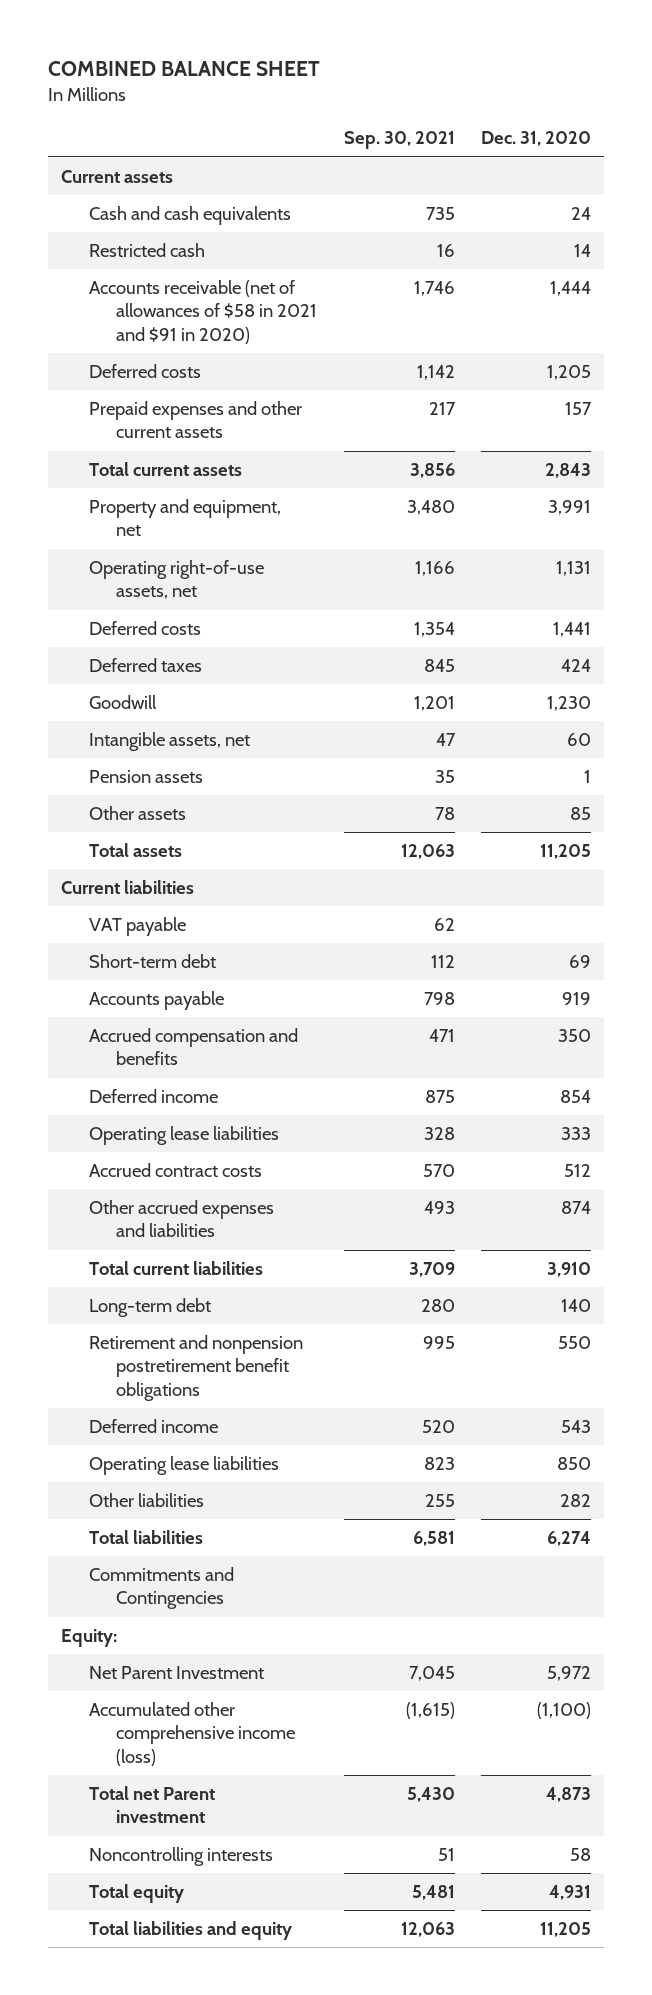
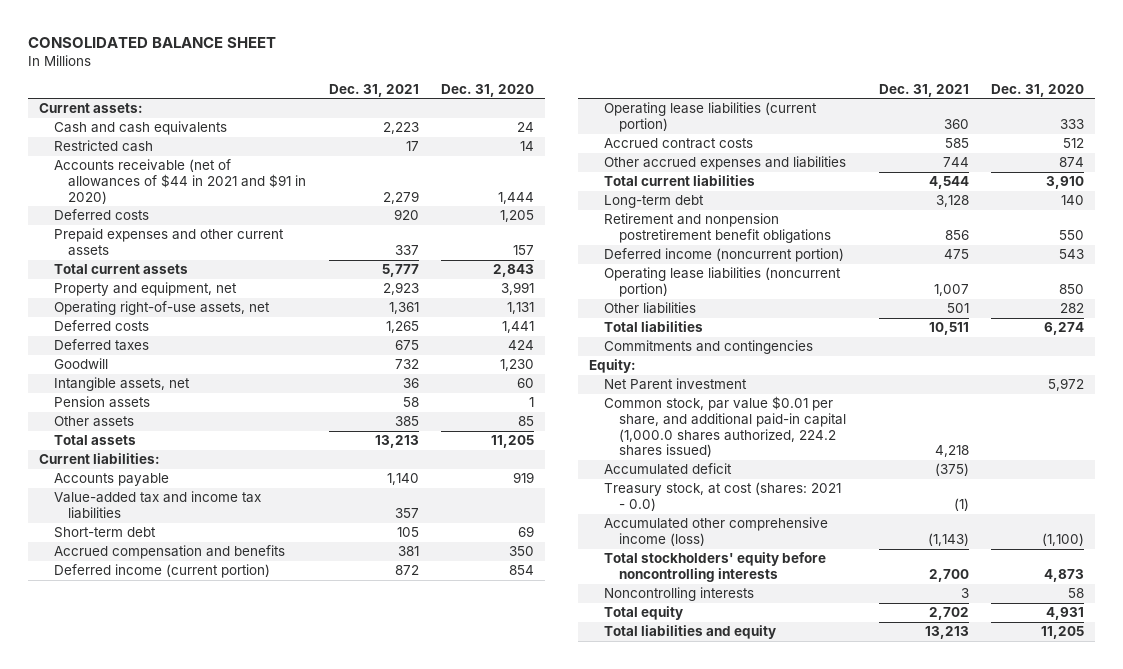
[48,61,321,77] COMBINED BALANCE SHEET -> [27,37,276,49] CONSOLIDATED BALANCE SHEET
[343,131,455,150] Sep. 30, 2021 -> none
none -> [328,83,419,97] Dec. 31, 2021
[61,169,174,183] Current assets -> [38,103,143,114] Current assets:
[88,279,318,344] Accounts receivable (net of allowances of $58 in 2021 and $91 in 2020) -> [53,159,307,204] Accounts receivable (net of allowances of $44 in 2021 and $91 in 2020)
[88,916,186,936] VAT payable -> none
[61,879,195,894] Current liabilities -> [38,453,160,465] Current liabilities:
none -> [53,491,261,519] Value-added tax and income tax liabilities
[88,953,216,968] Short-term debt -> [53,527,156,539] Short-term debt
[88,1088,218,1103] Deferred income -> [53,564,270,579] Deferred income (current portion)
[88,1125,279,1145] Operating lease liabilities -> [603,102,817,132] Operating lease liabilities (current portion)
[88,1418,218,1433] Deferred income -> [603,248,844,263] Deferred income (noncurrent portion)
[88,1455,279,1475] Operating lease liabilities -> [603,267,841,297] Operating lease liabilities (noncurrent portion)
[88,1566,234,1610] Commitments and Contingencies -> [603,340,813,355] Commitments and contingencies
[88,1665,264,1679] Net Parent Investment -> [603,378,747,391] Net Parent investment
none -> [603,396,846,458] Common stock, par value $0.01 per share, and additional paid-in capital (1,000.0 shares authorized, 224.2 shares issued)
none -> [603,463,732,476] Accumulated deficit
none -> [603,482,841,511] Treasury stock, at cost (shares: 2021 - 0.0)
[88,1785,215,1824] Total net Parent investment -> [603,552,826,582] Total stockholders' equity before noncontrolling interests

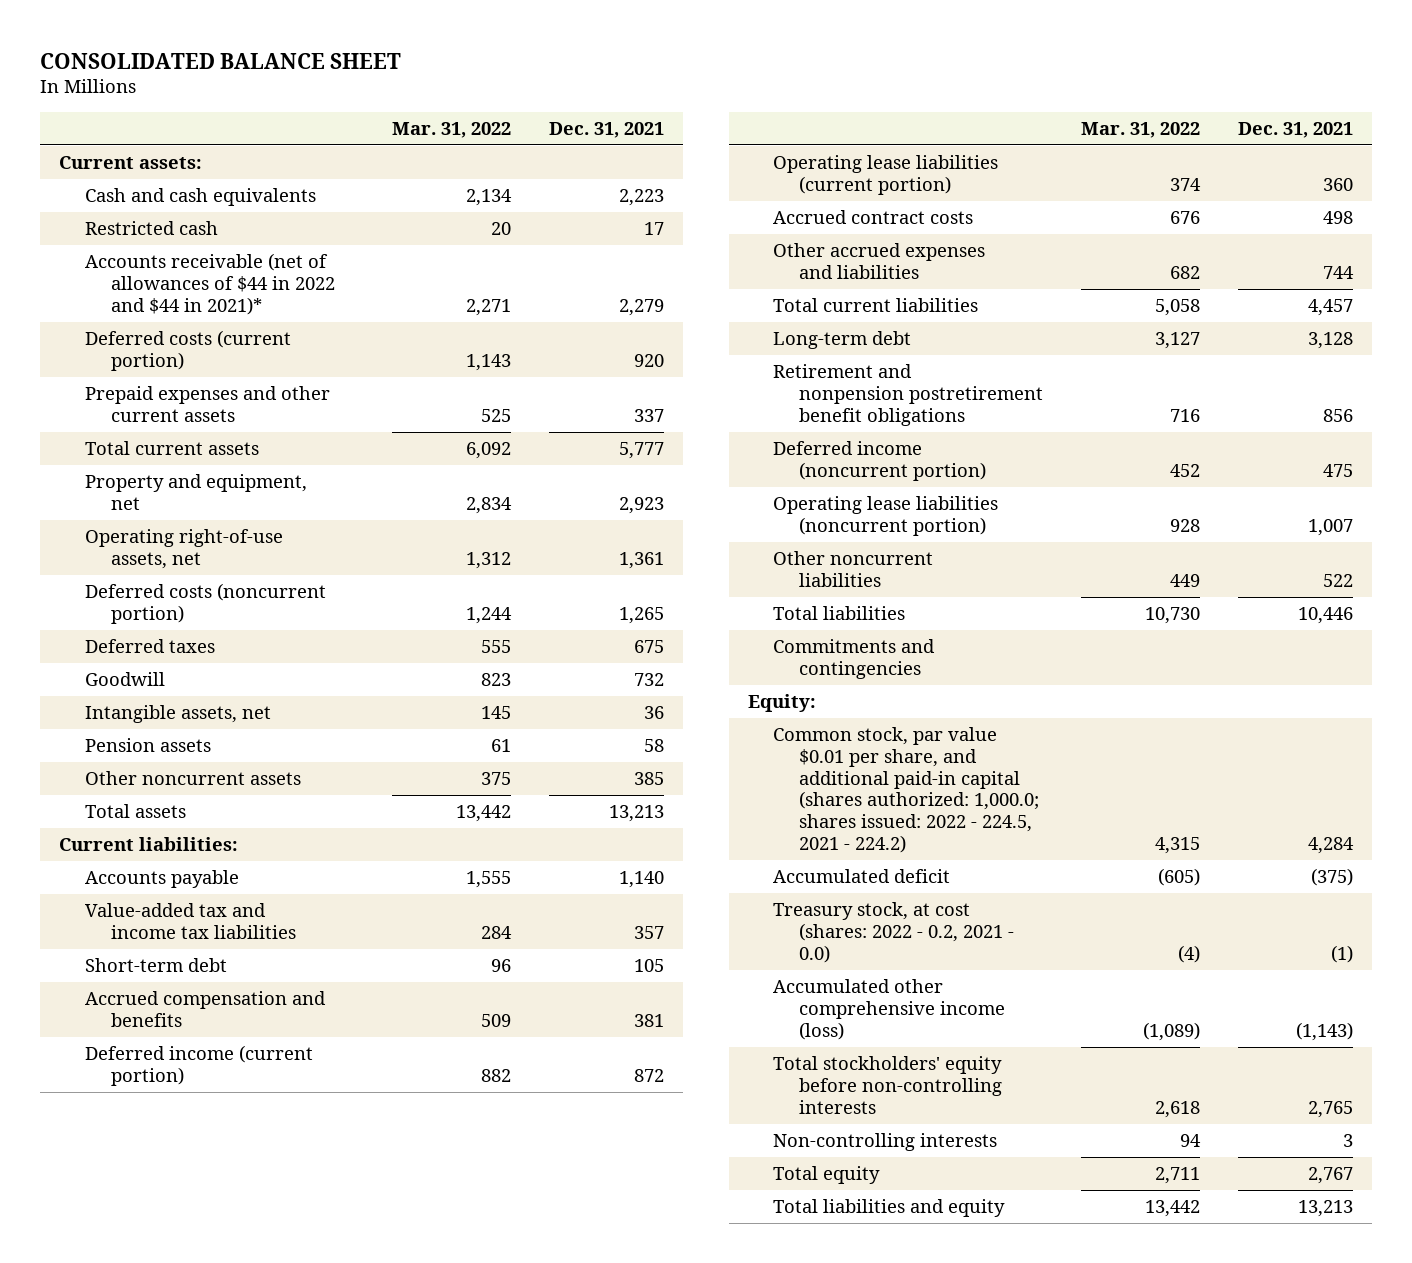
[440,83,534,97] Dec. 31, 2020 -> none
none -> [392,121,512,138] Mar. 31, 2022
[53,159,307,204] Accounts receivable (net of allowances of $44 in 2021 and $91 in 2020) -> [84,253,335,315] Accounts receivable (net of allowances of $44 in 2022 and $44 in 2021)*
[53,209,149,221] Deferred costs -> [84,330,291,371] Deferred costs (current portion)
[53,320,149,332] Deferred costs -> [84,583,326,624] Deferred costs (noncurrent portion)
[53,416,134,428] Other assets -> [84,771,301,786] Other noncurrent assets
[944,138,969,149] 585 -> [1322,211,1353,225] 498
[928,176,969,190] 4,544 -> [1307,299,1353,317] 4,457
[603,302,696,315] Other liabilities -> [773,551,934,587] Other noncurrent liabilities
[946,303,969,314] 501 -> [1322,573,1353,587] 522
[928,322,969,336] 10,511 -> [1297,607,1353,625] 10,446
[603,378,747,391] Net Parent investment -> none
[603,396,846,458] Common stock, par value $0.01 per share, and additional paid-in capital (1,000.0 shares authorized, 224.2 shares issued) -> [773,727,1040,853] Common stock, par value $0.01 per share, and additional paid-in capital (shares authorized: 1,000.0; shares issued: 2022 - 224.5, 2021 - 224.2)
[934,445,969,458] 4,218 -> [1307,836,1354,854] 4,284
[603,482,841,511] Treasury stock, at cost (shares: 2021 - 0.0) -> [773,902,1015,963] Treasury stock, at cost (shares: 2022 - 0.2, 2021 - 0.0)
[603,552,826,582] Total stockholders' equity before noncontrolling interests -> [773,1056,1003,1114] Total stockholders' equity before non-controlling interests
[928,568,969,582] 2,700 -> [1307,1100,1353,1118] 2,765
[603,587,754,602] Noncontrolling interests -> [773,1133,998,1152] Non-controlling interests
[928,607,969,621] 2,702 -> [1307,1167,1353,1185] 2,767

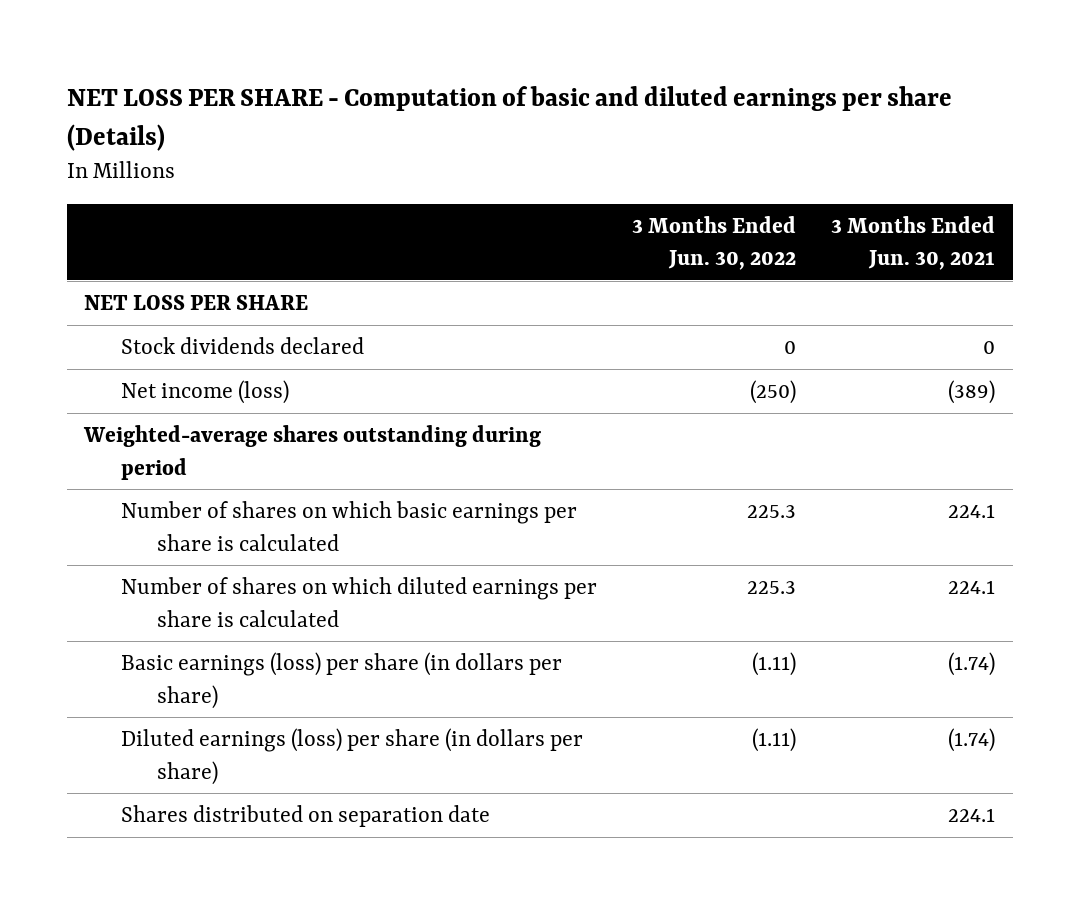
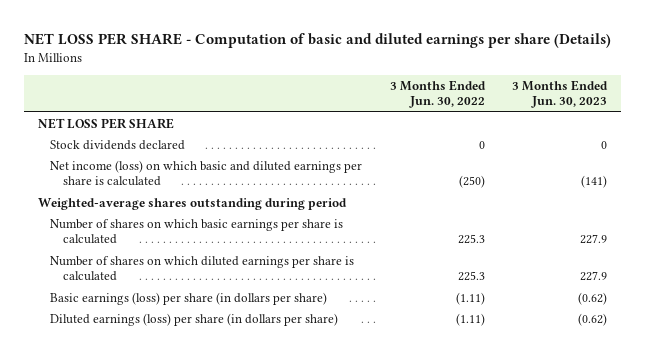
[831,215,996,271] 3 Months Ended Jun. 30, 2021 -> none
none -> [511,79,608,109] 3 Months Ended Jun. 30, 2023
[120,380,289,405] Net income (loss) -> [50,159,363,187] Net income (loss) on which basic and diluted earnings per share is calculated
[120,805,490,828] Shares distributed on separation date -> none

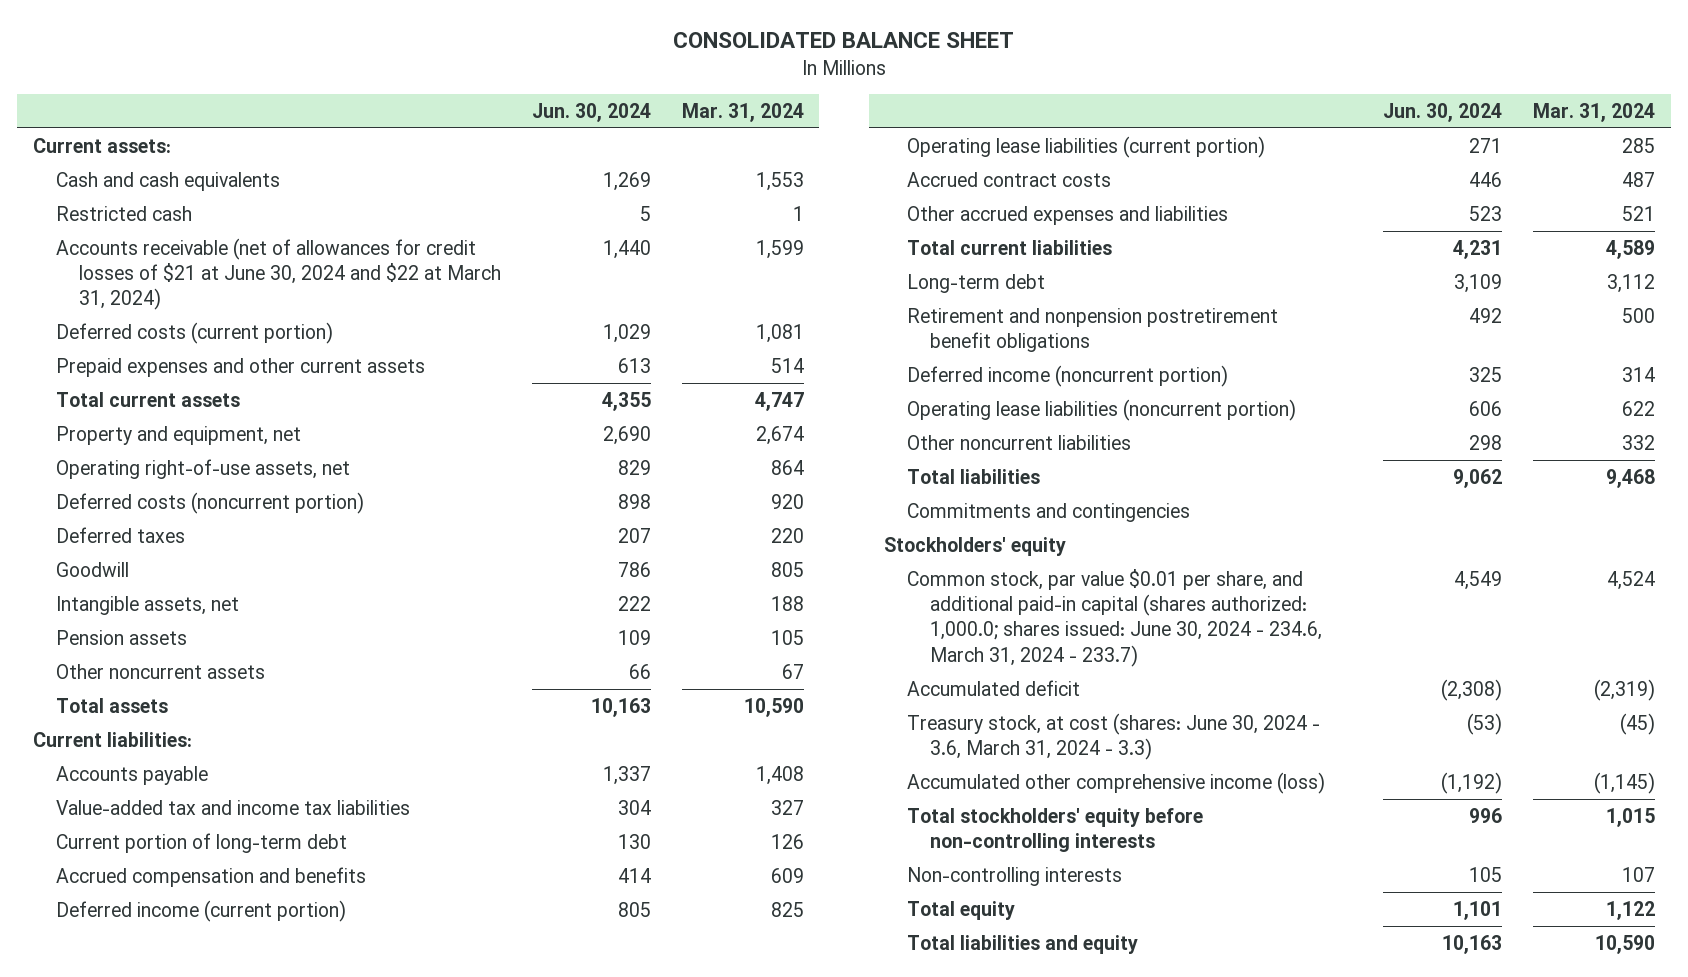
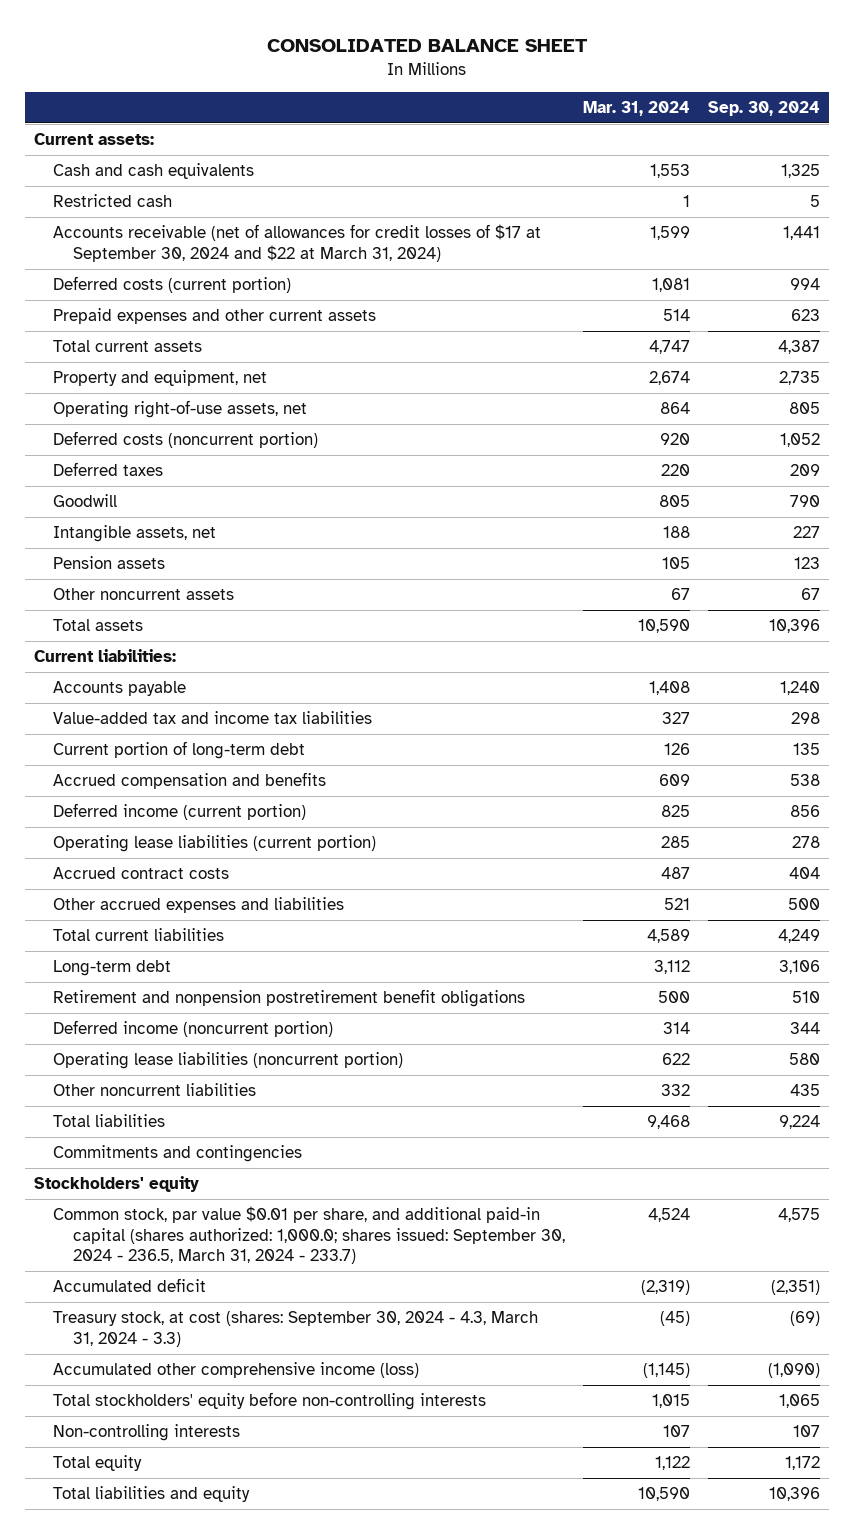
[531,103,651,123] Jun. 30, 2024 -> none
none -> [707,100,820,116] Sep. 30, 2024
[55,237,501,311] Accounts receivable (net of allowances for credit losses of $21 at June 30, 2024 and $22 at March 31, 2024) -> [53,224,542,262] Accounts receivable (net of allowances for credit losses of $17 at September 30, 2024 and $22 at March 31, 2024)
[907,568,1323,667] Common stock, par value $0.01 per share, and additional paid-in capital (shares authorized: 1,000.0; shares issued: June 30, 2024 - 234.6, March 31, 2024 - 233.7) -> [53,1206,565,1265] Common stock, par value $0.01 per share, and additional paid-in capital (shares authorized: 1,000.0; shares issued: September 30, 2024 - 236.5, March 31, 2024 - 233.7)
[907,712,1321,761] Treasury stock, at cost (shares: June 30, 2024 - 3.6, March 31, 2024 - 3.3) -> [53,1311,539,1347] Treasury stock, at cost (shares: September 30, 2024 - 4.3, March 31, 2024 - 3.3)

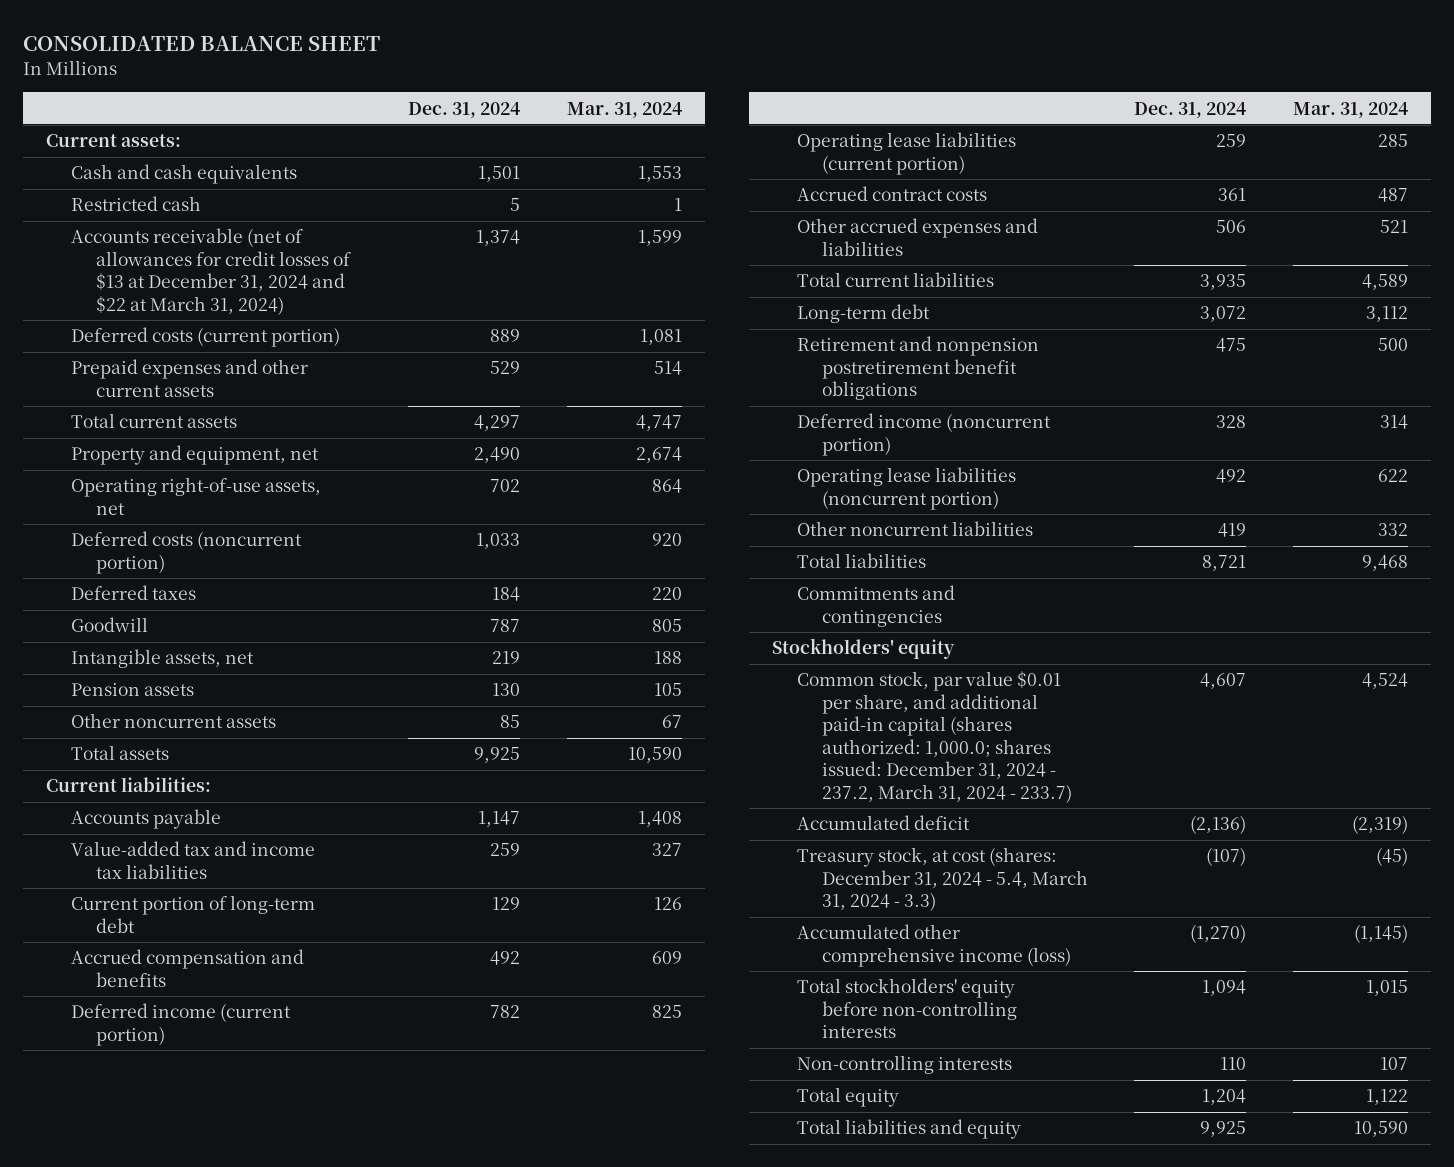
[707,100,820,116] Sep. 30, 2024 -> none
none -> [408,101,521,118] Dec. 31, 2024
[53,224,542,262] Accounts receivable (net of allowances for credit losses of $17 at September 30, 2024 and $22 at March 31, 2024) -> [71,228,351,315] Accounts receivable (net of allowances for credit losses of $13 at December 31, 2024 and $22 at March 31, 2024)
[53,1206,565,1265] Common stock, par value $0.01 per share, and additional paid-in capital (shares authorized: 1,000.0; shares issued: September 30, 2024 - 236.5, March 31, 2024 - 233.7) -> [796,671,1072,803] Common stock, par value $0.01 per share, and additional paid-in capital (shares authorized: 1,000.0; shares issued: December 31, 2024 - 237.2, March 31, 2024 - 233.7)
[53,1311,539,1347] Treasury stock, at cost (shares: September 30, 2024 - 4.3, March 31, 2024 - 3.3) -> [796,847,1088,912] Treasury stock, at cost (shares: December 31, 2024 - 5.4, March 31, 2024 - 3.3)

